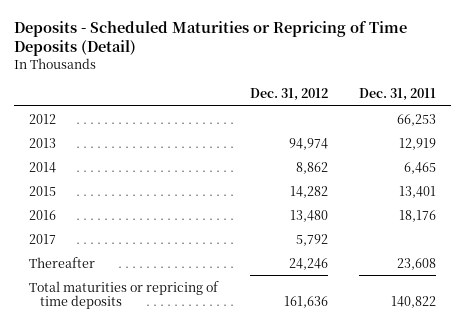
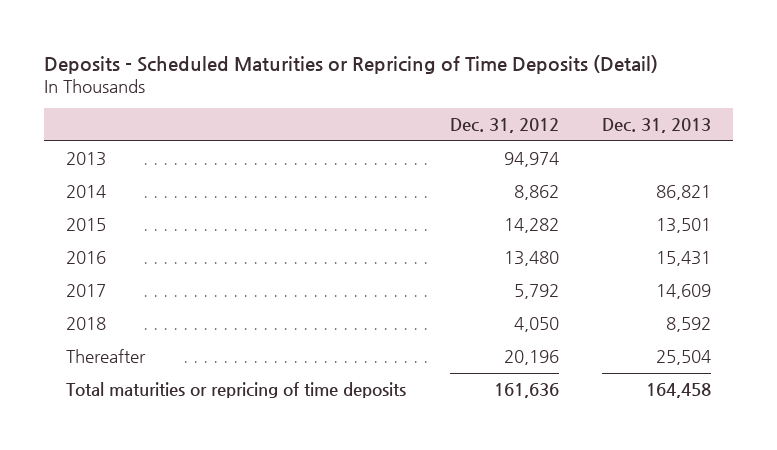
[358,88,436,102] Dec. 31, 2011 -> none
none -> [602,118,712,134] Dec. 31, 2013
[29,113,57,124] 2012 -> none
none -> [66,317,107,331] 2018
[288,257,328,270] 24,246 -> [503,350,559,366] 20,196

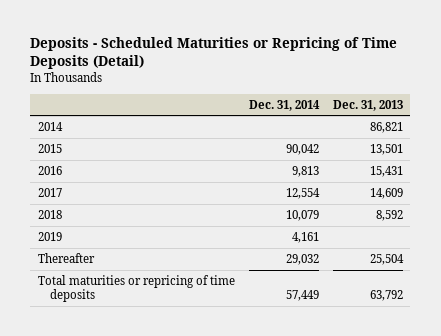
[449,118,559,134] Dec. 31, 2012 -> none
none -> [248,99,320,111] Dec. 31, 2014
[66,152,107,167] 2013 -> none
none -> [37,231,62,241] 2019
[646,383,712,399] 164,458 -> [370,290,404,302] 63,792

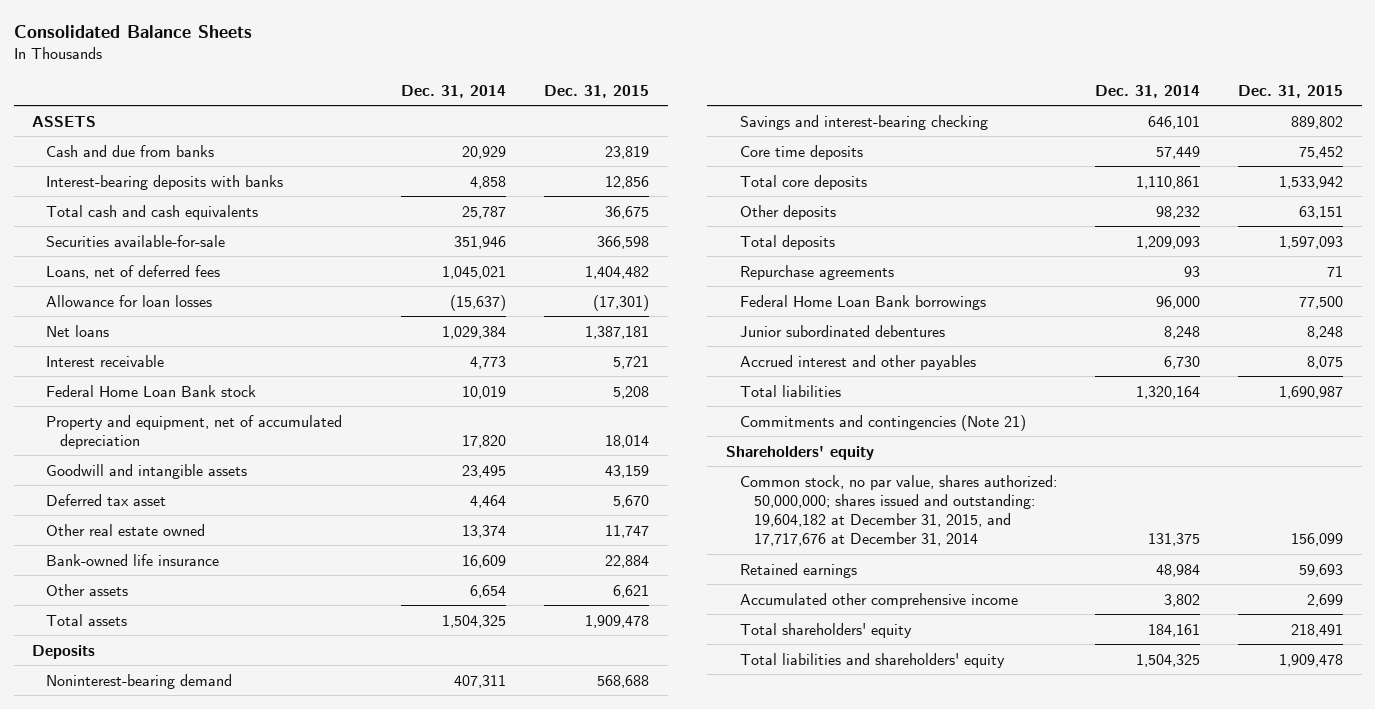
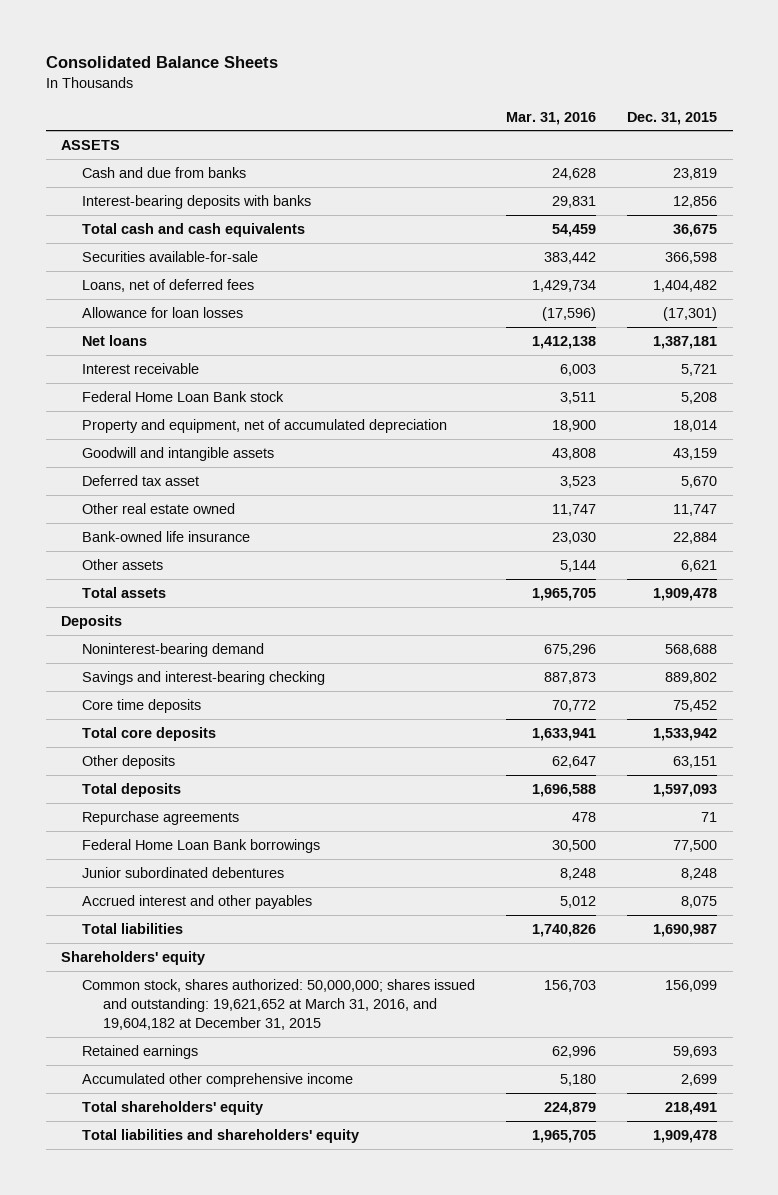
[401,84,507,98] Dec. 31, 2014 -> none
none -> [506,111,597,125] Mar. 31, 2016
[740,414,1027,431] Commitments and contingencies (Note 21) -> none
[740,474,1058,547] Common stock, no par value, shares authorized: 50,000,000; shares issued and outstanding: 19,604,182 at December 31, 2015, and 17,717,676 at December 31, 2014 -> [82,979,476,1030] Common stock, shares authorized: 50,000,000; shares issued and outstanding: 19,621,652 at March 31, 2016, and 19,604,182 at December 31, 2015

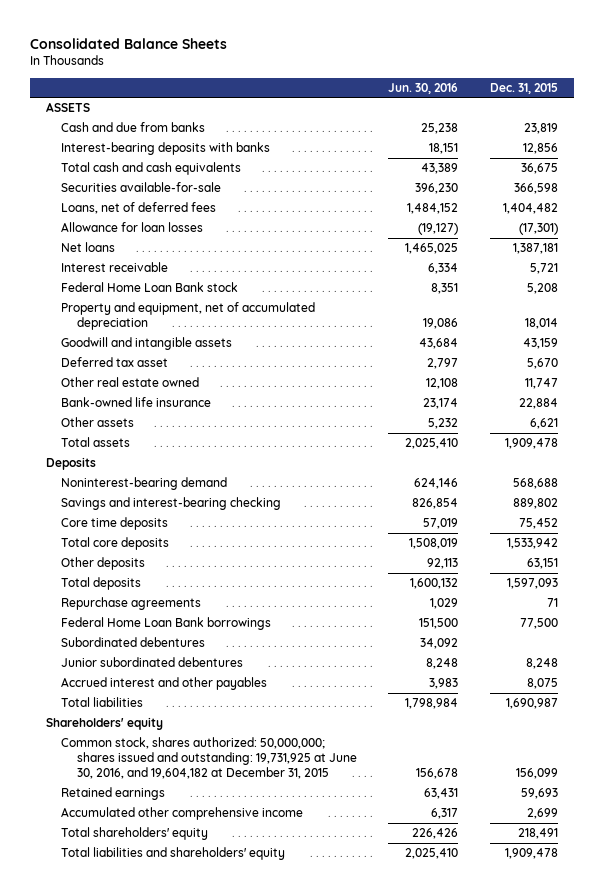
[506,111,597,125] Mar. 31, 2016 -> none
none -> [388,82,459,94] Jun. 30, 2016
none -> [61,637,206,648] Subordinated debentures
[82,979,476,1030] Common stock, shares authorized: 50,000,000; shares issued and outstanding: 19,621,652 at March 31, 2016, and 19,604,182 at December 31, 2015 -> [61,737,357,780] Common stock, shares authorized: 50,000,000; shares issued and outstanding: 19,731,925 at June 30, 2016, and 19,604,182 at December 31, 2015

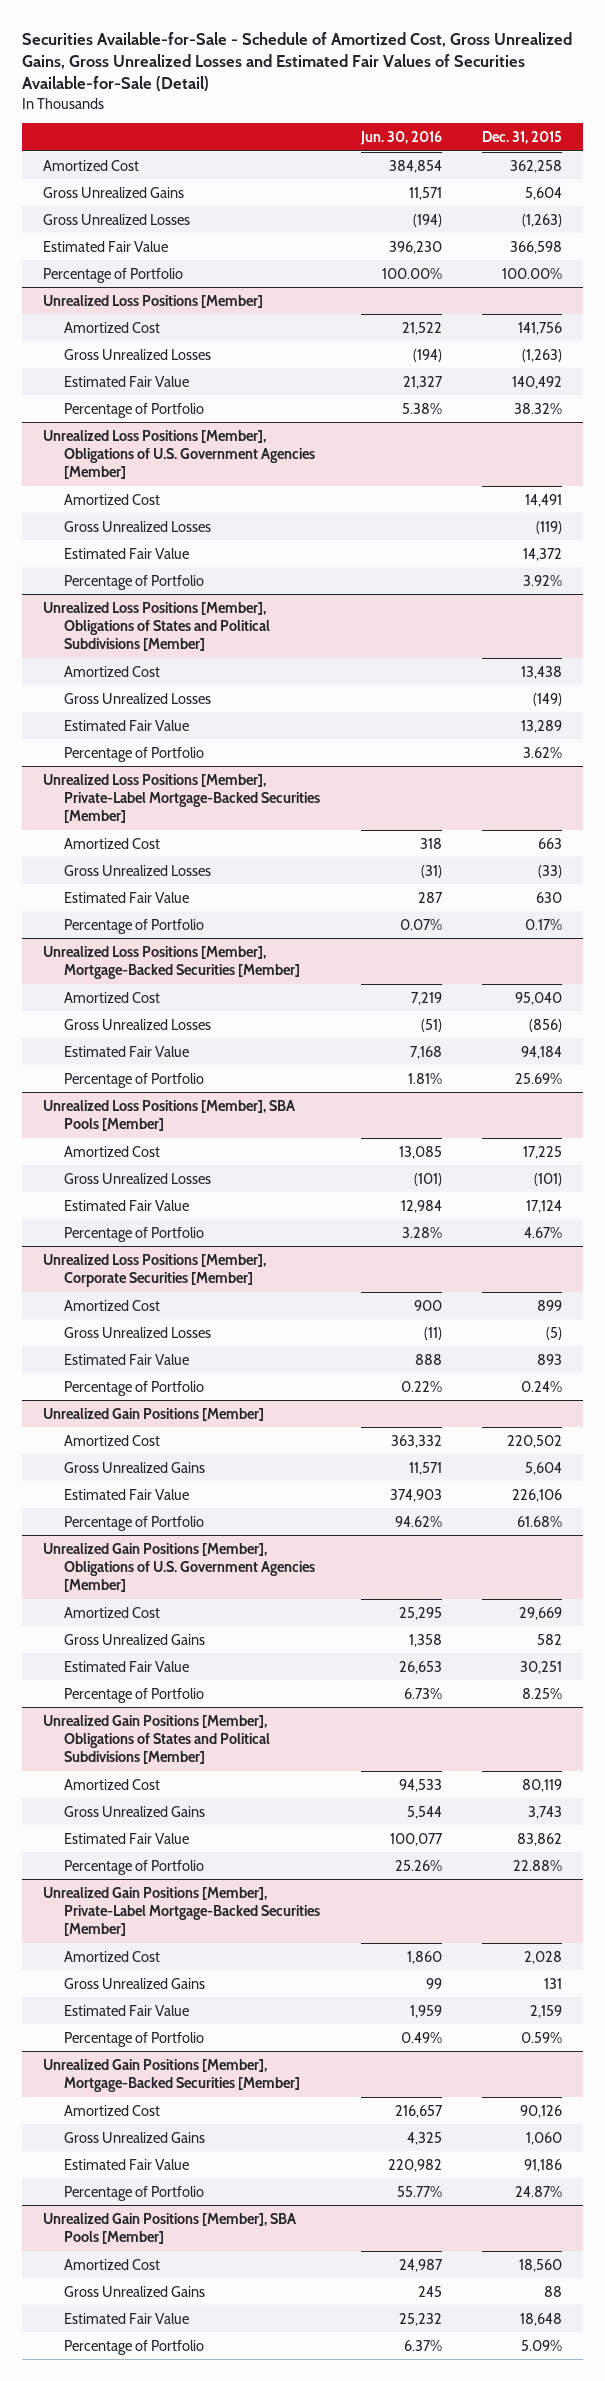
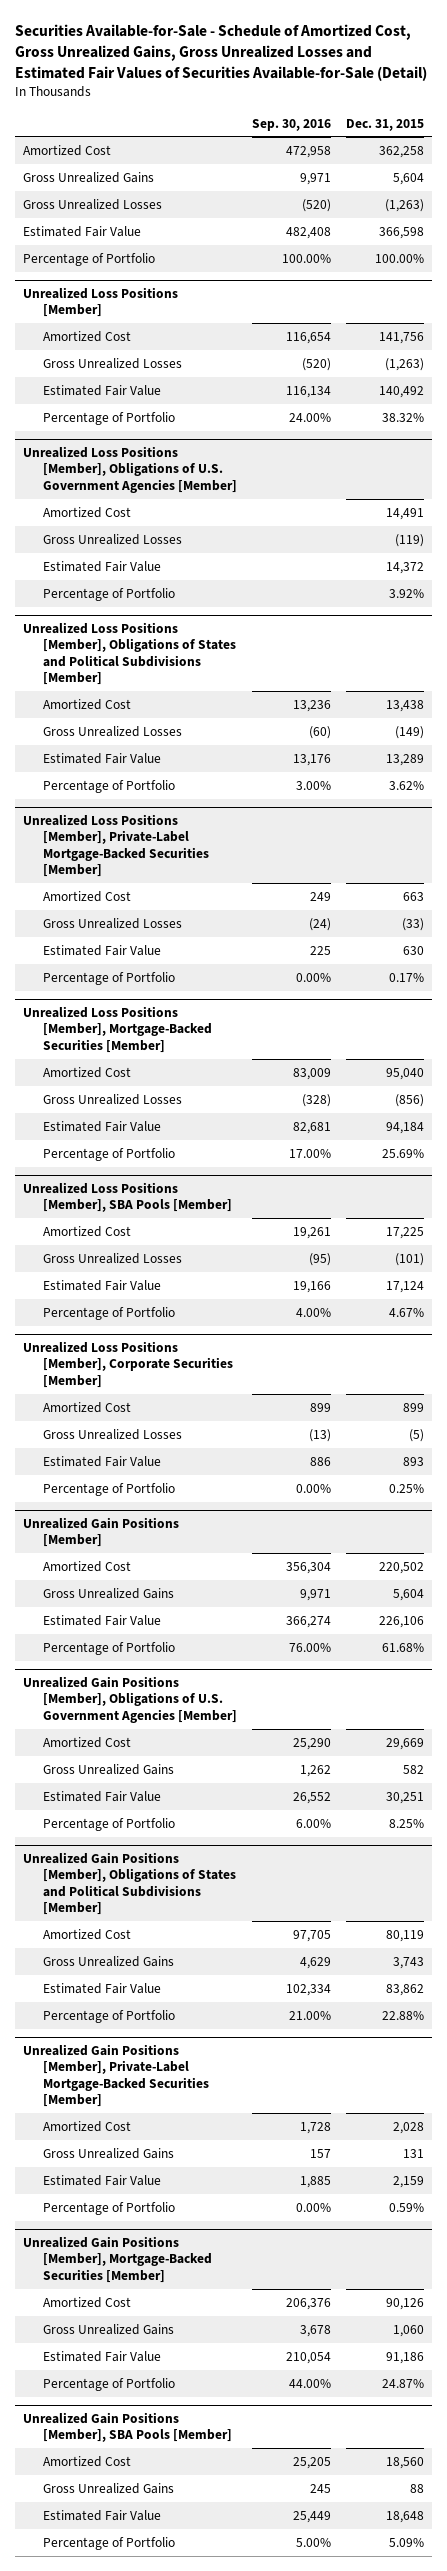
[359,130,442,145] Jun. 30, 2016 -> none
none -> [252,118,332,131] Sep. 30, 2016
[521,1380,563,1392] 0.24% -> [389,1483,425,1493] 0.25%

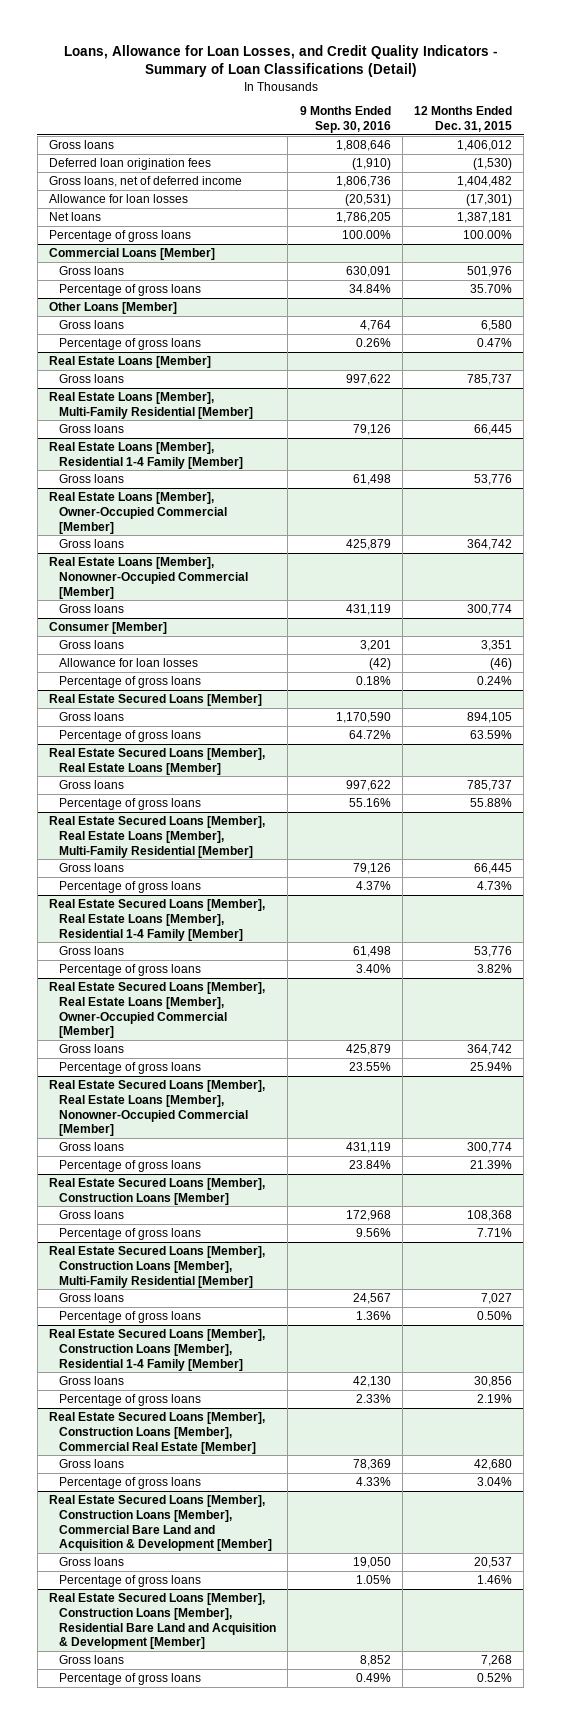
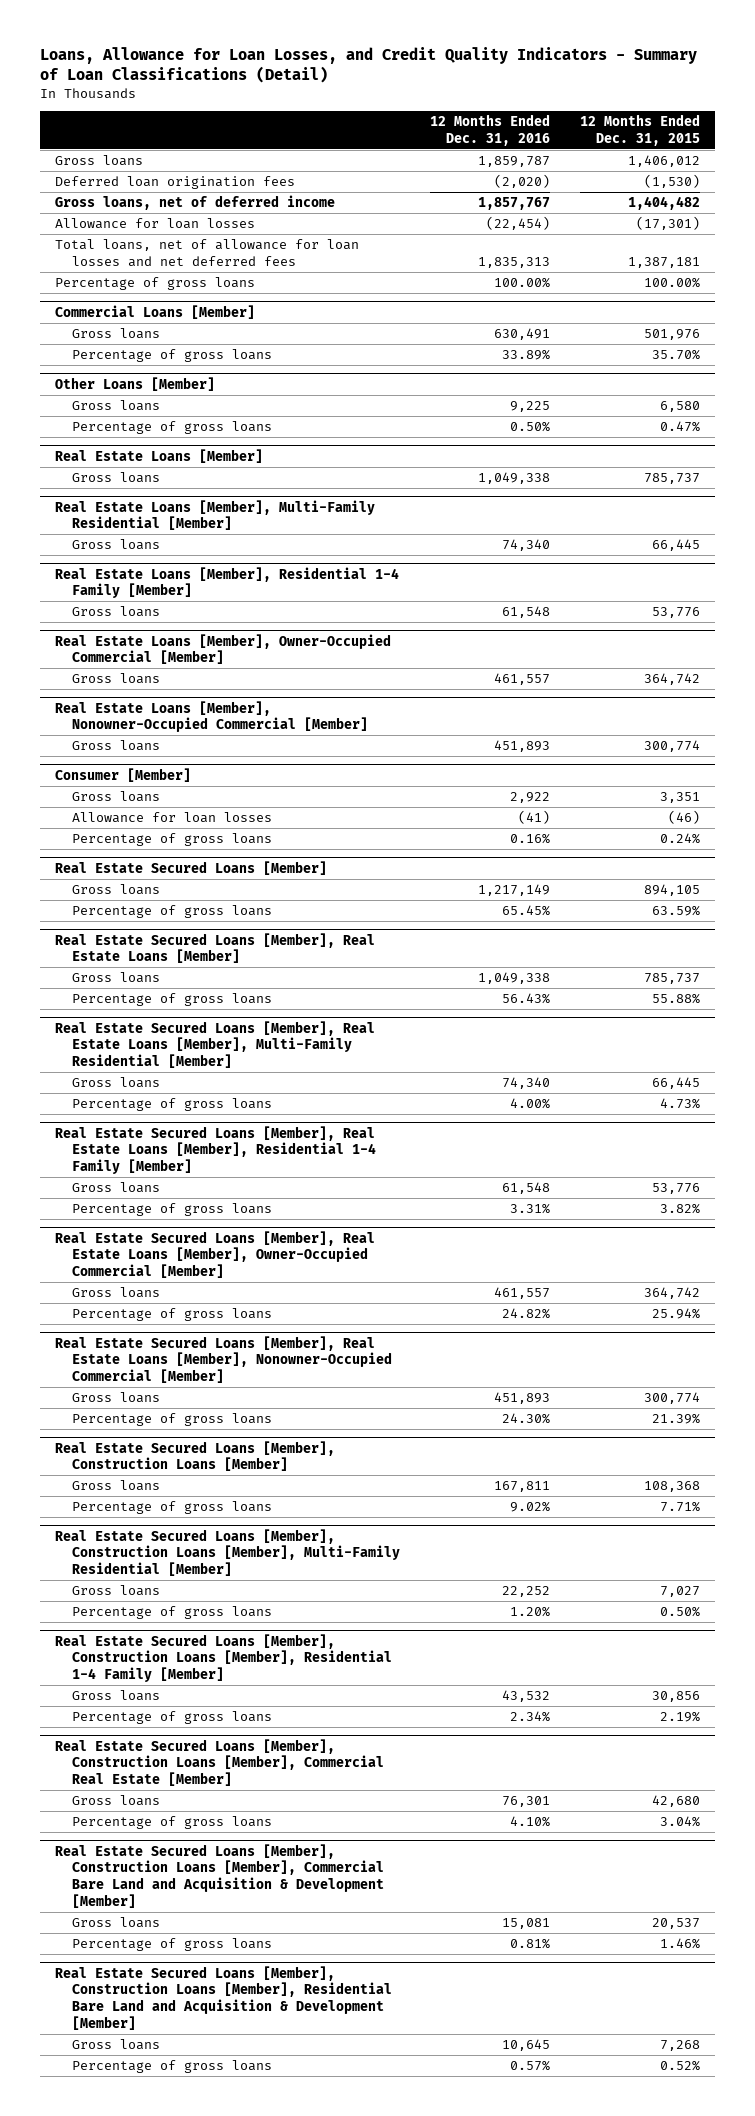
[299,106,391,134] 9 Months Ended Sep. 30, 2016 -> none
none -> [430,113,551,146] 12 Months Ended Dec. 31, 2016
[49,211,102,221] Net loans -> [54,239,359,267] Total loans, net of allowance for loan losses and net deferred fees

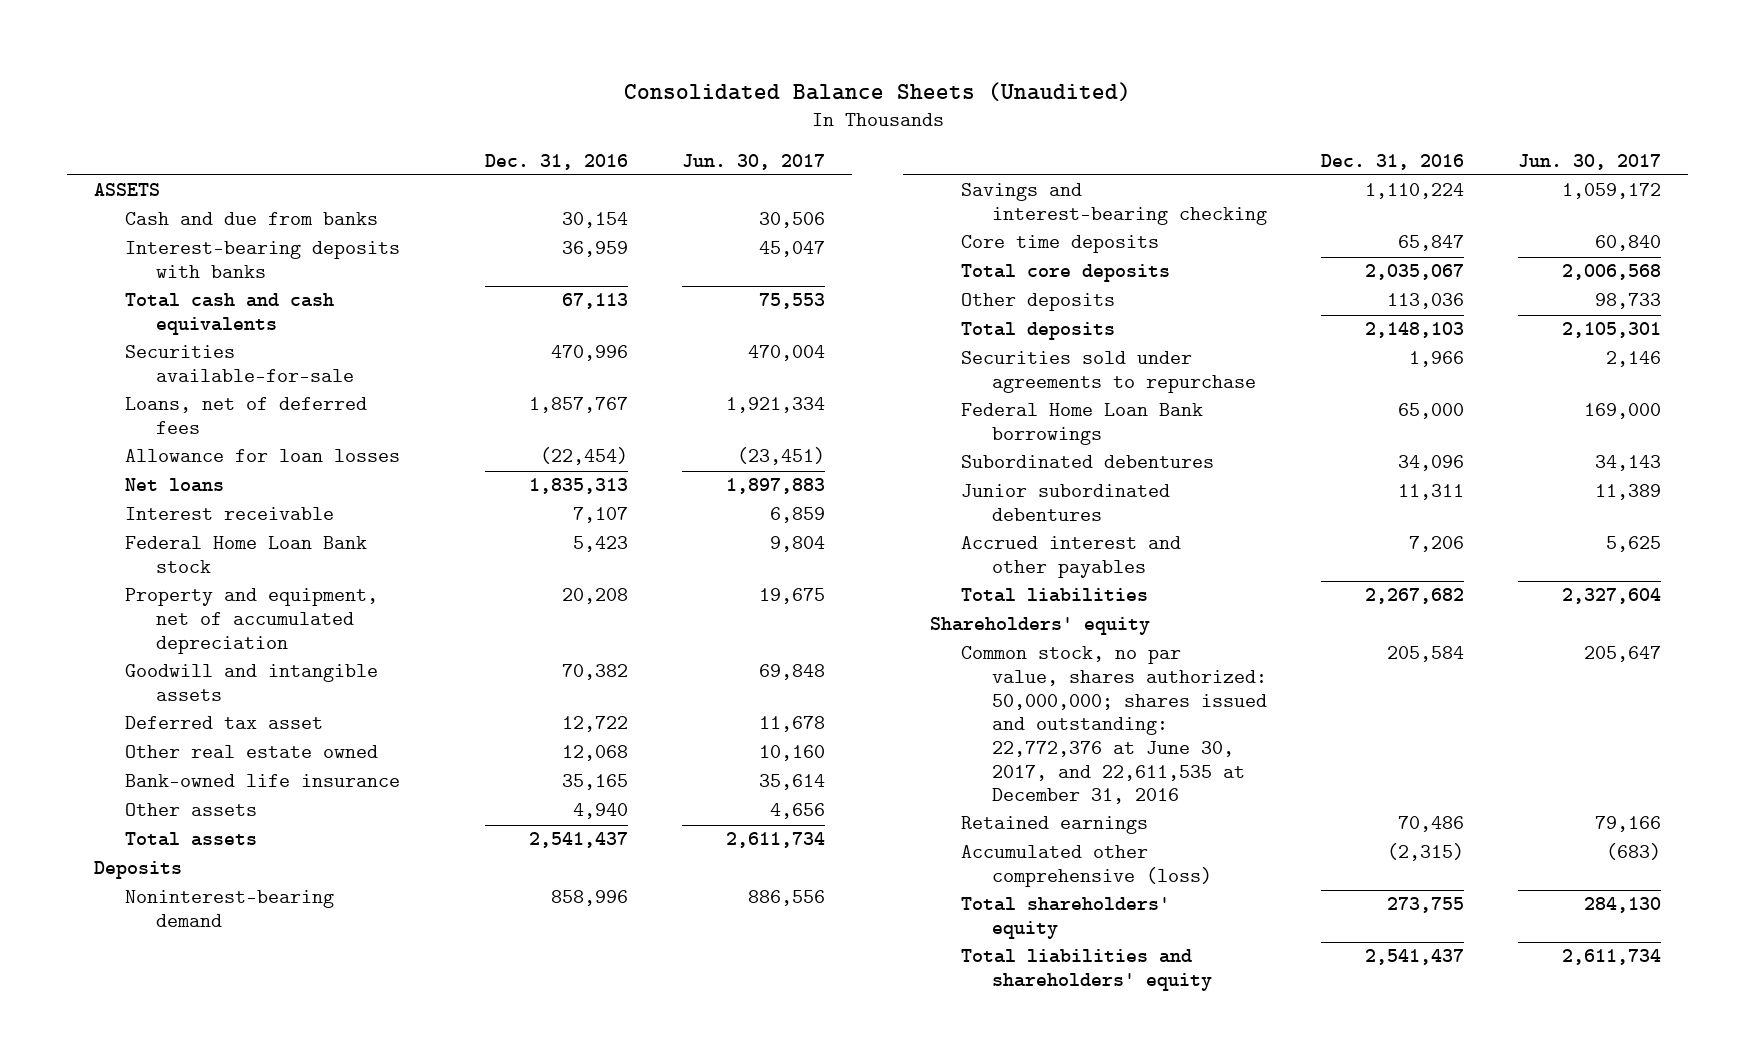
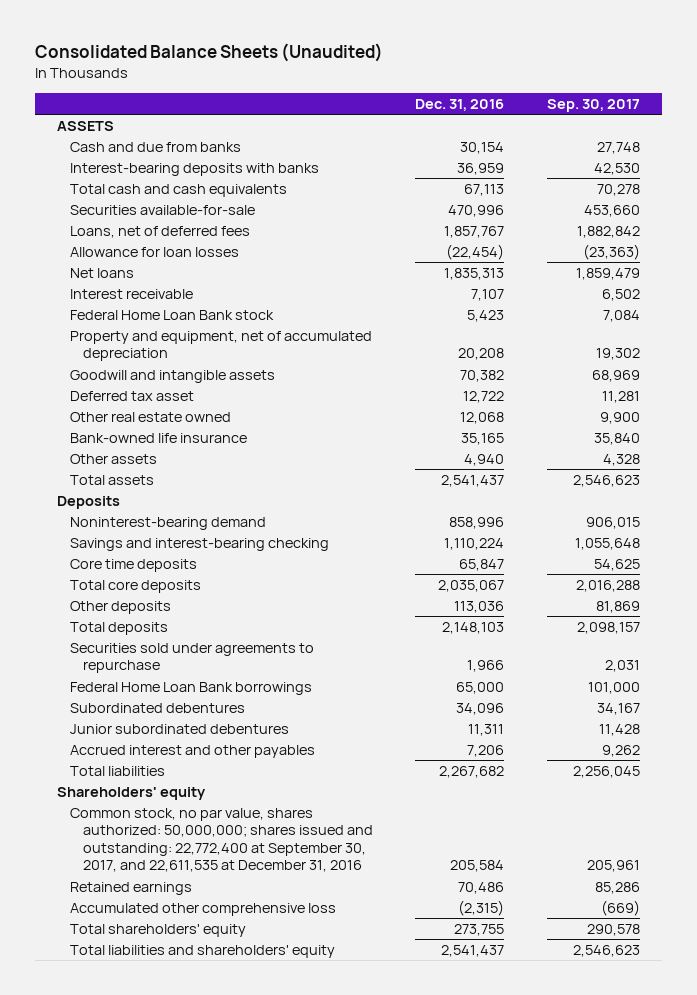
[682,153,826,170] Jun. 30, 2017 -> none
none -> [547,98,641,112] Sep. 30, 2017
[960,646,1267,805] Common stock, no par value, shares authorized: 50,000,000; shares issued and outstanding: 22,772,376 at June 30, 2017, and 22,611,535 at December 31, 2016 -> [69,808,373,873] Common stock, no par value, shares authorized: 50,000,000; shares issued and outstanding: 22,772,400 at September 30, 2017, and 22,611,535 at December 31, 2016
[960,845,1212,888] Accumulated other comprehensive (loss) -> [69,903,336,917] Accumulated other comprehensive loss

